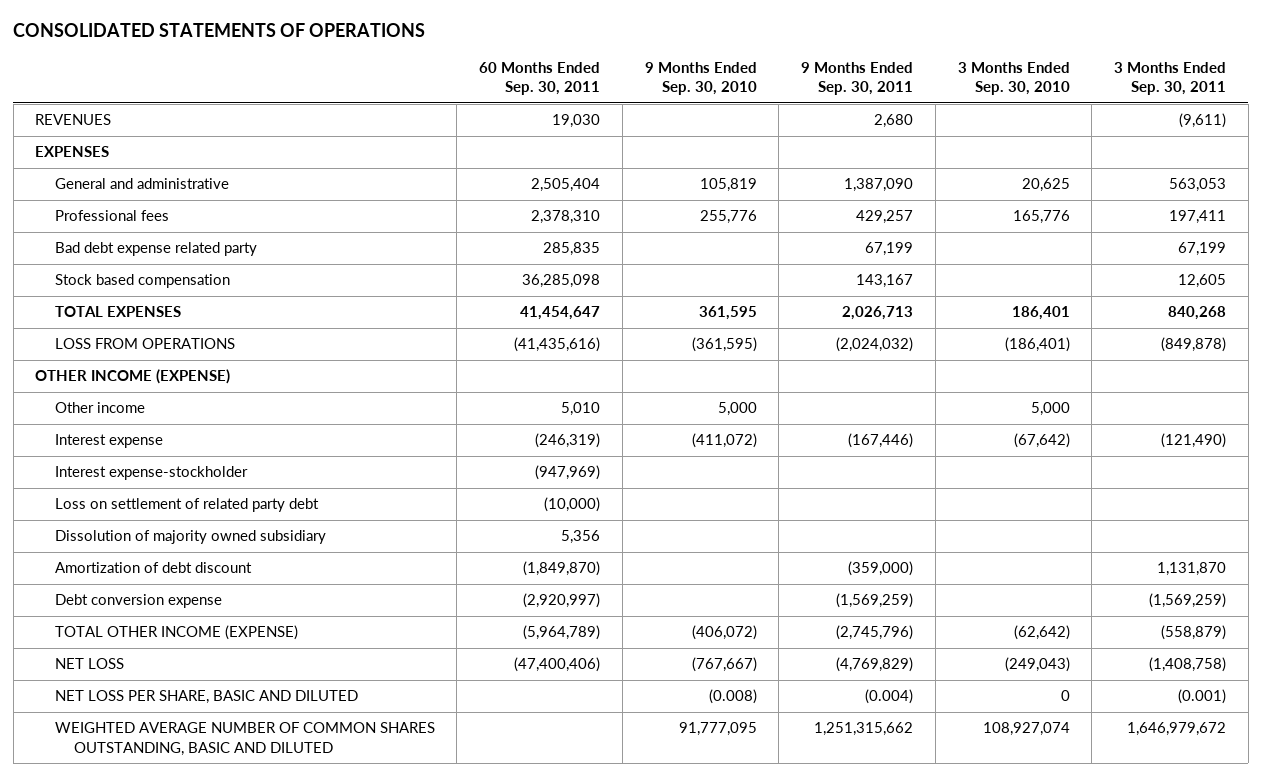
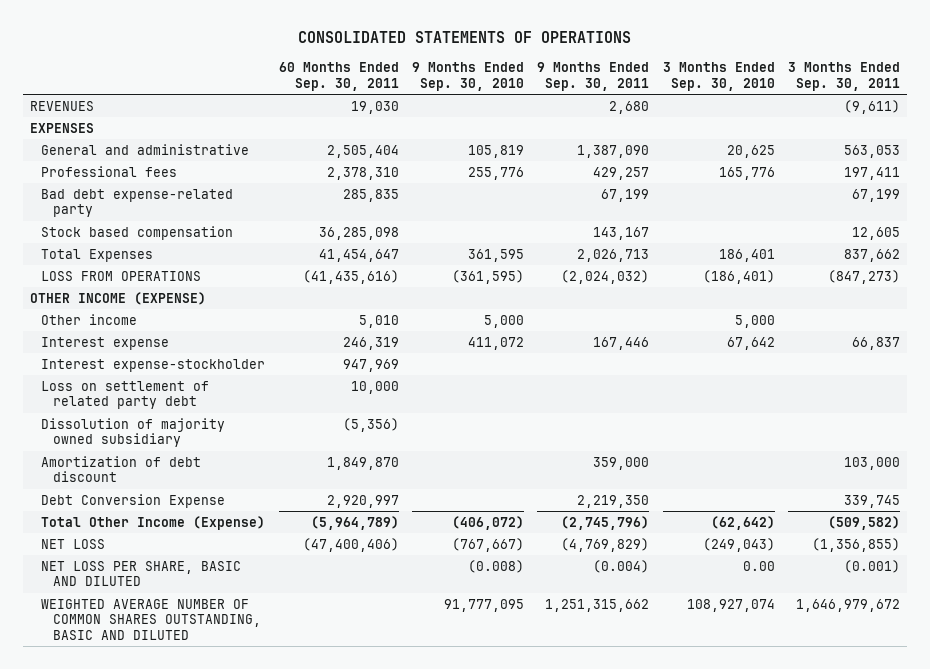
[54,242,257,257] Bad debt expense related party -> [41,188,234,218] Bad debt expense-related party
[54,306,181,318] TOTAL EXPENSES -> [41,248,154,262] Total Expenses
[1168,306,1227,321] 840,268 -> [844,248,901,262] 837,662
[1161,337,1227,353] (849,878) -> [828,269,901,284] (847,273)
[535,433,601,449] (246,319) -> [342,336,399,350] 246,319
[691,433,757,449] (411,072) -> [467,336,524,350] 411,072
[848,433,914,449] (167,446) -> [593,336,650,350] 167,446
[1013,433,1070,449] (67,642) -> [726,336,775,350] 67,642
[1161,433,1227,449] (121,490) -> [852,336,901,350] 66,837
[535,465,601,481] (947,969) -> [342,358,399,372] 947,969
[544,497,601,513] (10,000) -> [350,380,399,394] 10,000
[561,530,601,545] 5,356 -> [342,417,399,432] (5,356)
[523,561,601,577] (1,849,870) -> [326,456,399,470] 1,849,870
[848,561,914,577] (359,000) -> [593,456,650,470] 359,000
[1157,562,1227,577] 1,131,870 -> [844,456,901,470] 103,000
[54,594,222,609] Debt conversion expense -> [41,493,226,508] Debt Conversion Expense
[523,593,601,609] (2,920,997) -> [326,494,399,508] 2,920,997
[836,593,914,609] (1,569,259) -> [577,494,650,508] 2,219,350
[1149,593,1227,609] (1,569,259) -> [844,494,901,508] 339,745
[54,625,298,641] TOTAL OTHER INCOME (EXPENSE) -> [41,515,266,530] Total Other Income (Expense)
[1161,625,1227,641] (558,879) -> [828,515,901,530] (509,582)
[1149,657,1227,673] (1,408,758) -> [812,537,901,552] (1,356,855)
[1060,690,1070,702] 0 -> [742,560,775,571] 0.00

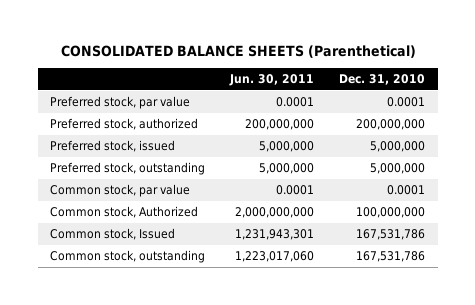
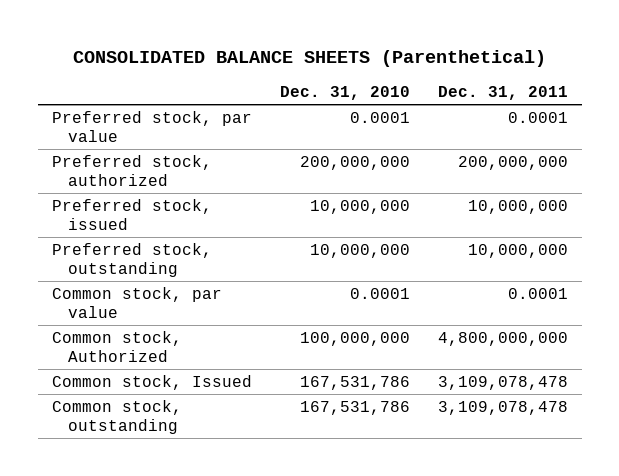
[229,73,315,86] Jun. 30, 2011 -> none
none -> [437,85,568,100] Dec. 31, 2011
[370,141,426,153] 5,000,000 -> [309,200,410,215] 10,000,000
[370,163,426,175] 5,000,000 -> [309,244,410,259] 10,000,000

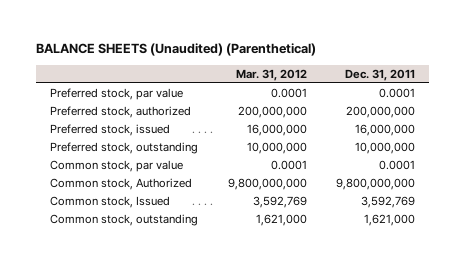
[72,49,546,67] CONSOLIDATED BALANCE SHEETS (Parenthetical) -> [35,43,316,57] BALANCE SHEETS (Unaudited) (Parenthetical)
[279,85,410,100] Dec. 31, 2010 -> none
none -> [235,68,307,81] Mar. 31, 2012
[467,200,568,215] 10,000,000 -> [354,124,415,137] 16,000,000
[437,332,568,347] 4,800,000,000 -> [335,178,415,191] 9,800,000,000
[437,376,568,391] 3,109,078,478 -> [360,196,415,209] 3,592,769
[437,401,568,416] 3,109,078,478 -> [363,214,415,227] 1,621,000

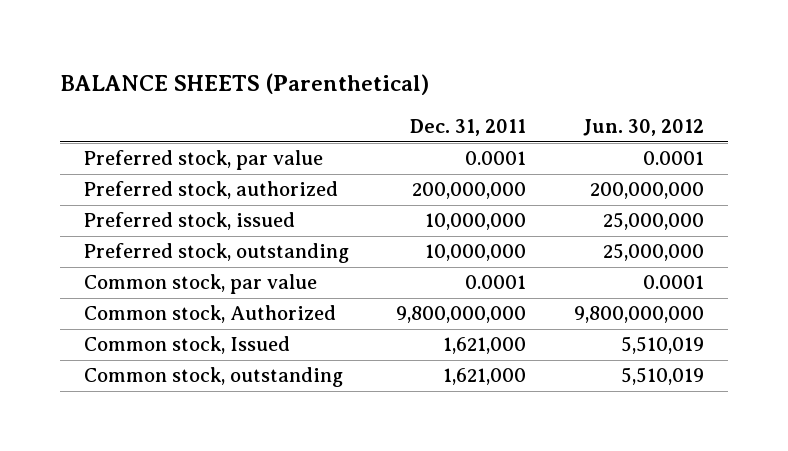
[35,43,316,57] BALANCE SHEETS (Unaudited) (Parenthetical) -> [59,72,429,95] BALANCE SHEETS (Parenthetical)
[235,68,307,81] Mar. 31, 2012 -> none
none -> [583,118,705,136] Jun. 30, 2012
[354,124,415,137] 16,000,000 -> [425,213,527,231] 10,000,000
[360,196,415,209] 3,592,769 -> [443,337,527,355] 1,621,000

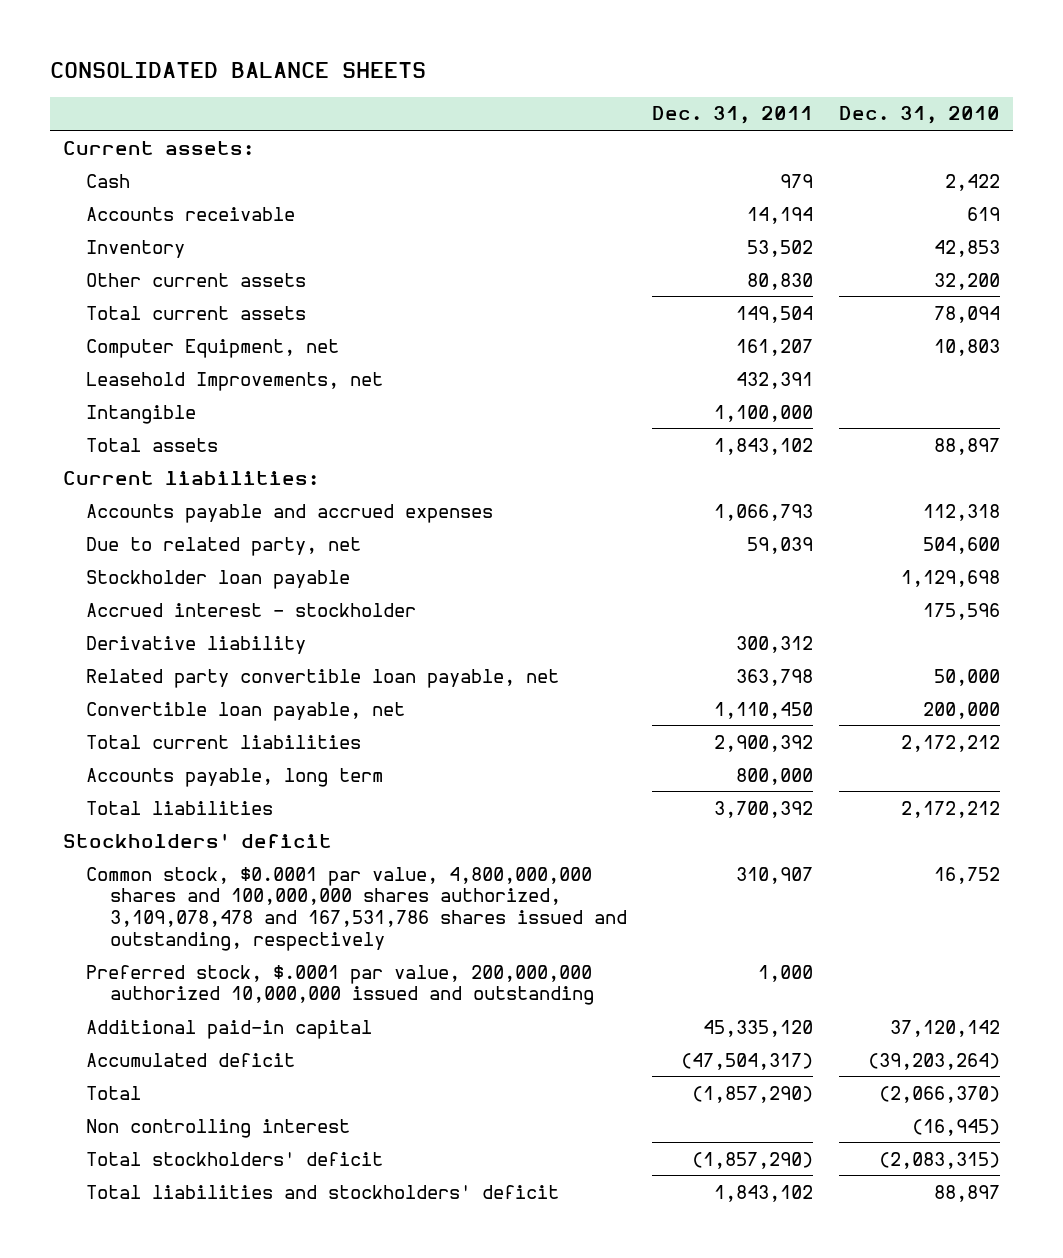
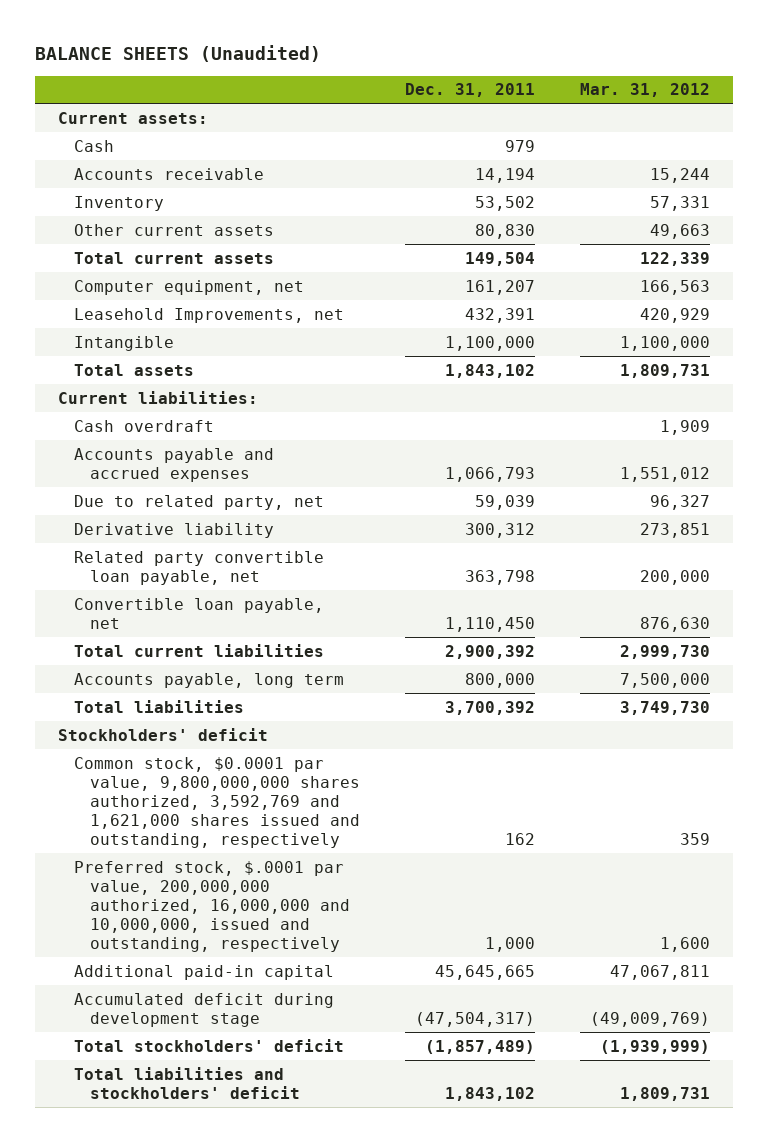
[50,62,427,79] CONSOLIDATED BALANCE SHEETS -> [35,44,322,62] BALANCE SHEETS (Unaudited)
[838,106,1000,125] Dec. 31, 2010 -> none
none -> [580,83,711,98] Mar. 31, 2012
[86,338,340,358] Computer Equipment, net -> [73,279,304,295] Computer equipment, net
none -> [73,419,214,432] Cash overdraft
[86,569,351,589] Stockholder loan payable -> none
[86,602,417,617] Accrued interest - stockholder -> none
[86,1085,142,1100] Total -> none
[86,1118,351,1138] Non controlling interest -> none
[86,866,627,951] Common stock, $0.0001 par value, 4,800,000,000 shares and 100,000,000 shares authorized, 3,109,078,478 and 167,531,786 shares issued and outstanding, respectively -> [73,756,361,849] Common stock, $0.0001 par value, 9,800,000,000 shares authorized, 3,592,769 and 1,621,000 shares issued and outstanding, respectively
[736,866,814,884] 310,907 -> [505,833,536,846] 162
[86,964,594,1006] Preferred stock, $.0001 par value, 200,000,000 authorized 10,000,000 issued and outstanding -> [73,860,351,953] Preferred stock, $.0001 par value, 200,000,000 authorized, 16,000,000 and 10,000,000, issued and outstanding, respectively
[703,1019,814,1037] 45,335,120 -> [435,964,536,980] 45,645,665
[86,1052,296,1067] Accumulated deficit -> [73,992,334,1027] Accumulated deficit during development stage
[692,1151,814,1169] (1,857,290) -> [425,1039,536,1054] (1,857,489)

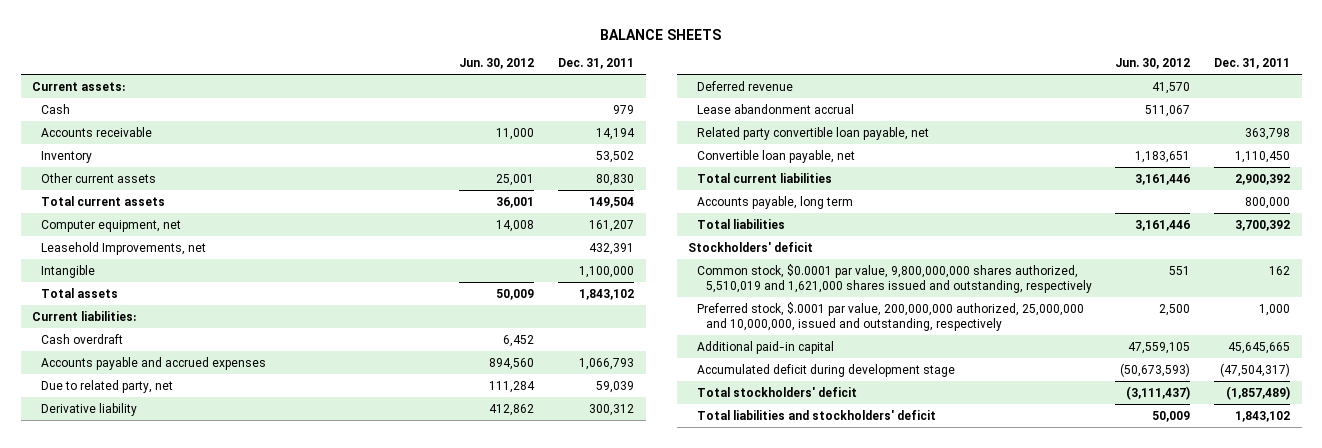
[35,44,322,62] BALANCE SHEETS (Unaudited) -> [600,28,722,40] BALANCE SHEETS
[580,83,711,98] Mar. 31, 2012 -> none
none -> [459,58,535,70] Jun. 30, 2012
none -> [696,80,793,91] Deferred revenue
none -> [696,103,854,114] Lease abandonment accrual
[73,756,361,849] Common stock, $0.0001 par value, 9,800,000,000 shares authorized, 3,592,769 and 1,621,000 shares issued and outstanding, respectively -> [696,263,1092,294] Common stock, $0.0001 par value, 9,800,000,000 shares authorized, 5,510,019 and 1,621,000 shares issued and outstanding, respectively
[73,860,351,953] Preferred stock, $.0001 par value, 200,000,000 authorized, 16,000,000 and 10,000,000, issued and outstanding, respectively -> [696,301,1084,332] Preferred stock, $.0001 par value, 200,000,000 authorized, 25,000,000 and 10,000,000, issued and outstanding, respectively

